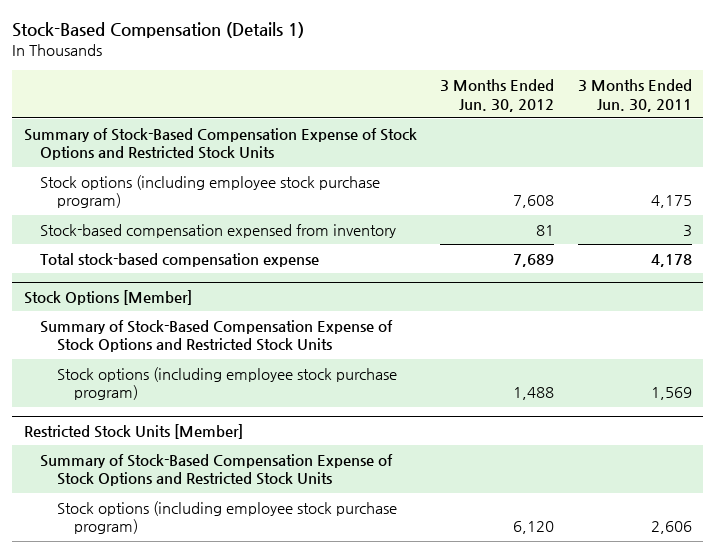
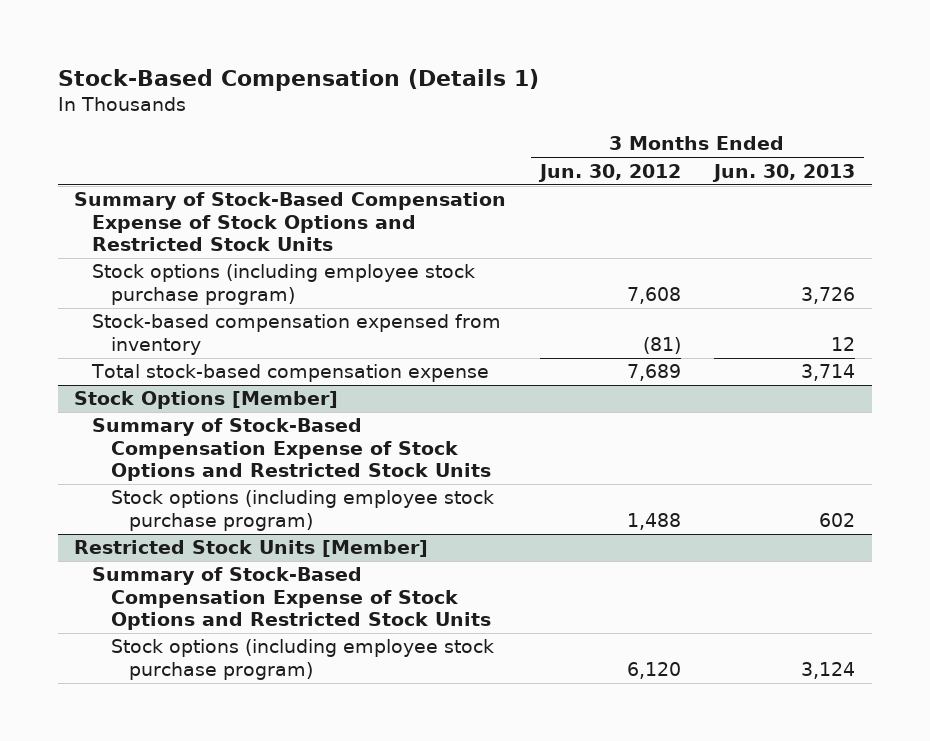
[577,78,692,112] 3 Months Ended Jun. 30, 2011 -> none
none -> [712,163,856,182] Jun. 30, 2013
[536,224,555,236] 81 -> [642,336,681,354] (81)

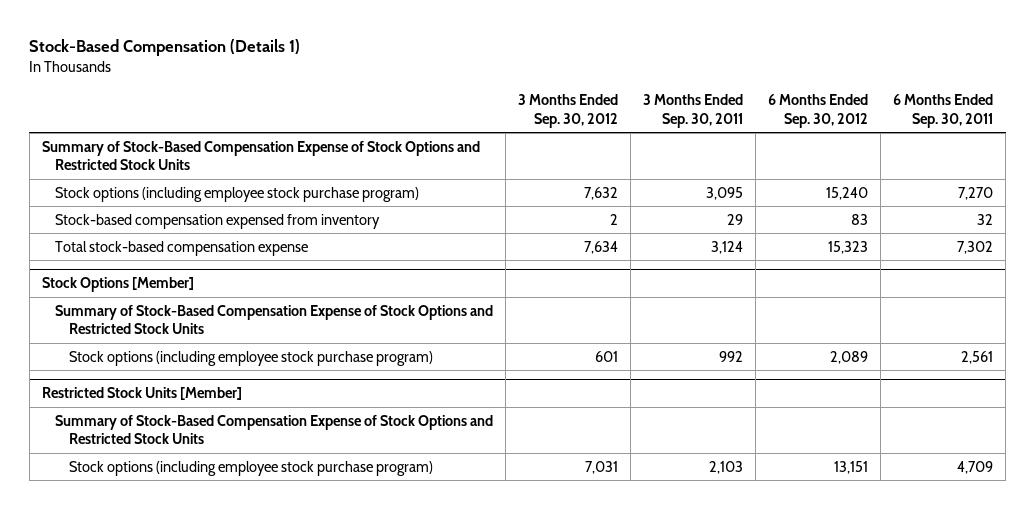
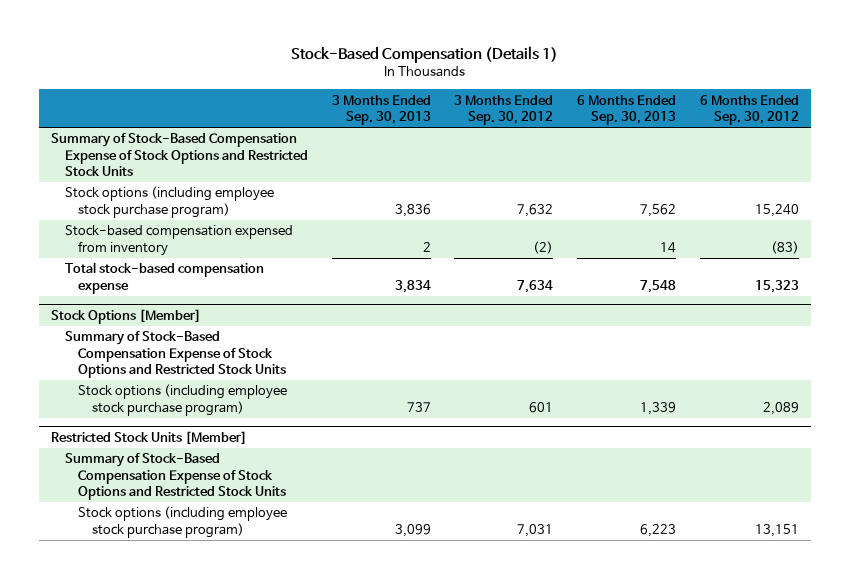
[643,93,744,128] 3 Months Ended Sep. 30, 2011 -> none
[893,93,994,128] 6 Months Ended Sep. 30, 2011 -> none
none -> [331,94,431,125] 3 Months Ended Sep. 30, 2013
none -> [577,94,677,125] 6 Months Ended Sep. 30, 2013
[610,213,619,225] 2 -> [533,240,554,254] (2)
[851,213,869,225] 83 -> [770,240,799,254] (83)

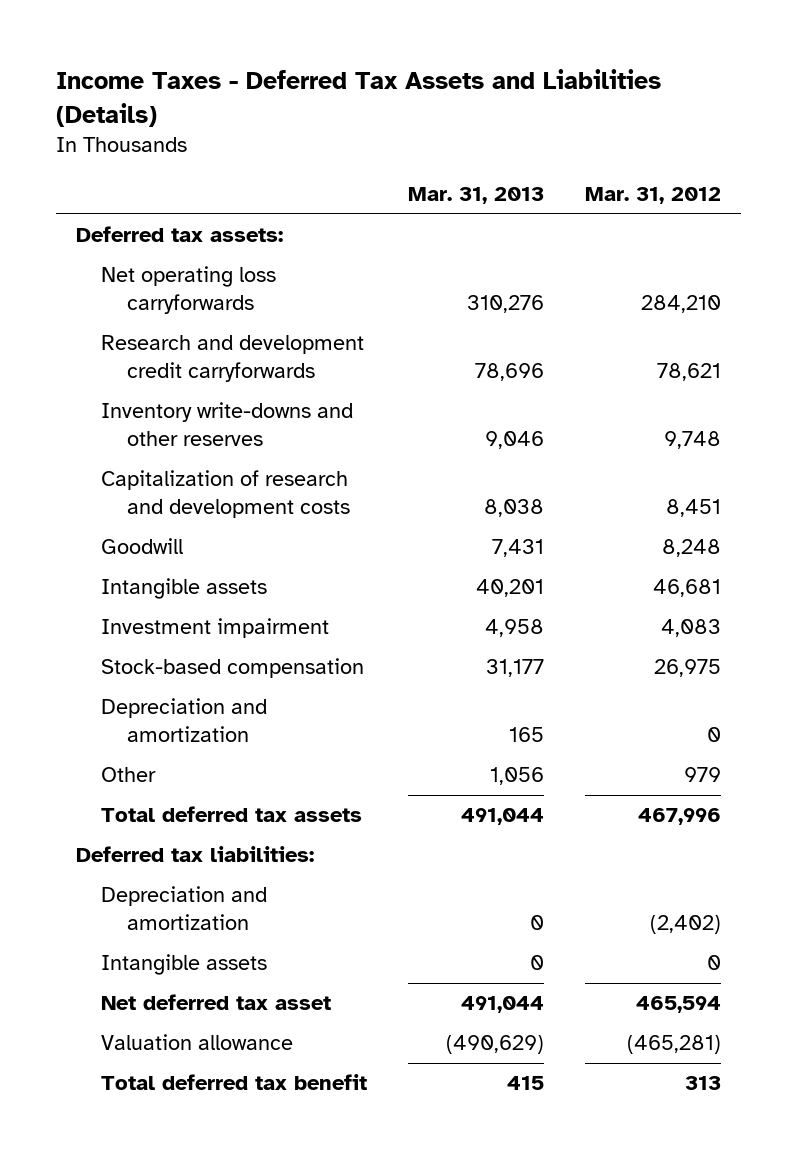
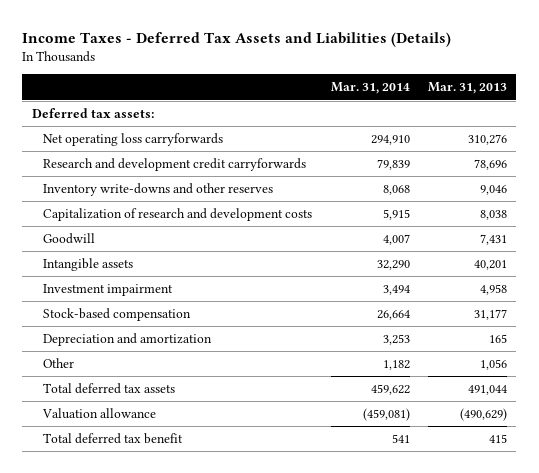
[584,187,721,205] Mar. 31, 2012 -> none
none -> [330,82,410,95] Mar. 31, 2014
[76,846,315,863] Deferred tax liabilities: -> none
[101,886,268,931] Depreciation and amortization -> none
[101,954,268,976] Intangible assets -> none
[101,994,332,1011] Net deferred tax asset -> none

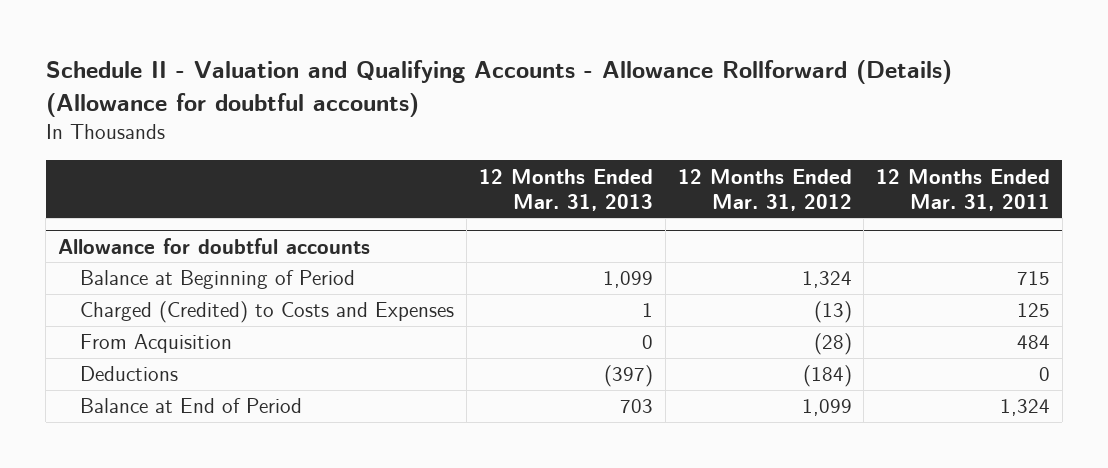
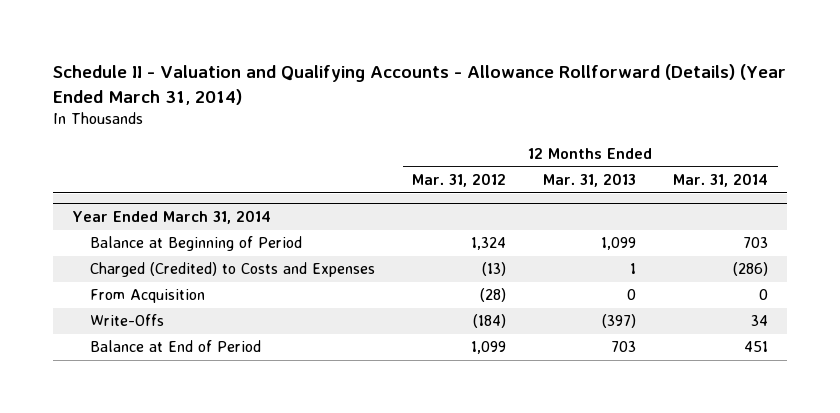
[45,60,952,118] Schedule II - Valuation and Qualifying Accounts - Allowance Rollforward (Details) (Allowance for doubtful accounts) -> [53,63,787,105] Schedule II - Valuation and Qualifying Accounts - Allowance Rollforward (Details) (Year Ended March 31, 2014)
[876,168,1051,211] 12 Months Ended Mar. 31, 2011 -> none
none -> [673,172,769,187] Mar. 31, 2014
[58,237,371,254] Allowance for doubtful accounts -> none
none -> [71,209,271,224] Year Ended March 31, 2014
[80,366,179,382] Deductions -> [89,314,164,327] Write-Offs

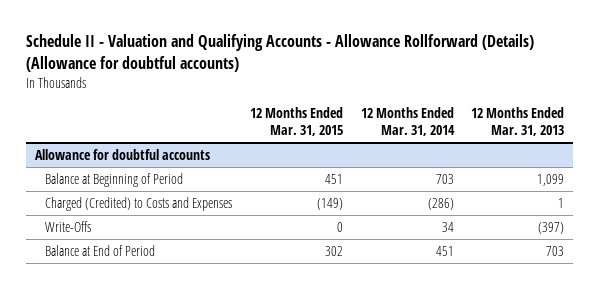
[53,63,787,105] Schedule II - Valuation and Qualifying Accounts - Allowance Rollforward (Details) (Year Ended March 31, 2014) -> [25,34,534,72] Schedule II - Valuation and Qualifying Accounts - Allowance Rollforward (Details) (Allowance for doubtful accounts)
[411,172,506,187] Mar. 31, 2012 -> none
none -> [250,107,344,137] 12 Months Ended Mar. 31, 2015
[71,209,271,224] Year Ended March 31, 2014 -> none
none -> [34,148,210,160] Allowance for doubtful accounts
[89,289,205,304] From Acquisition -> none

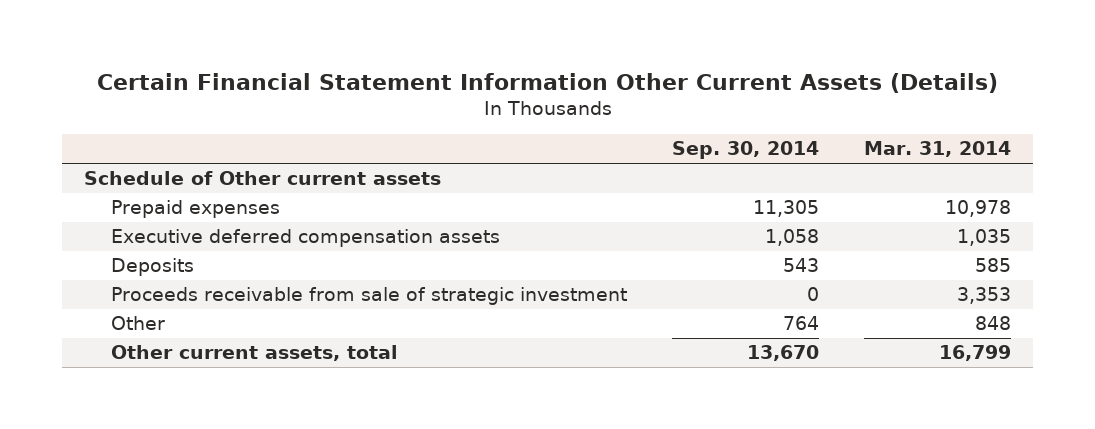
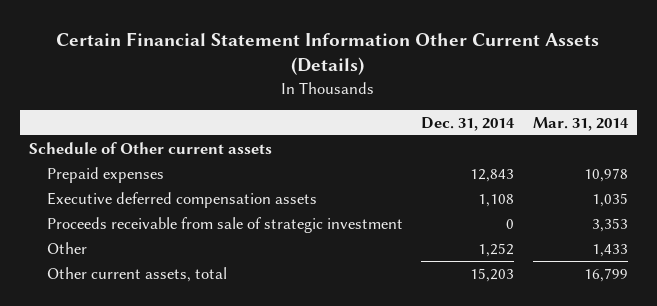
[672,141,820,160] Sep. 30, 2014 -> none
none -> [421,116,516,131] Dec. 31, 2014
[111,258,195,277] Deposits -> none
[974,316,1011,331] 848 -> [591,243,628,257] 1,433

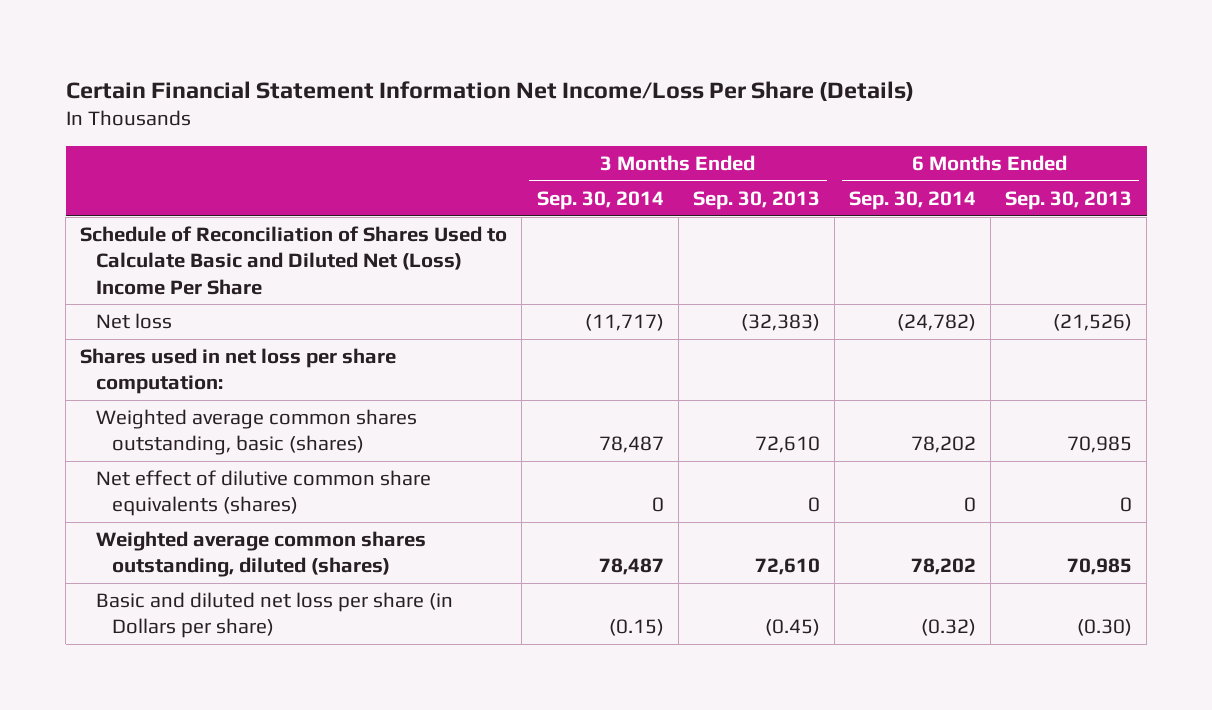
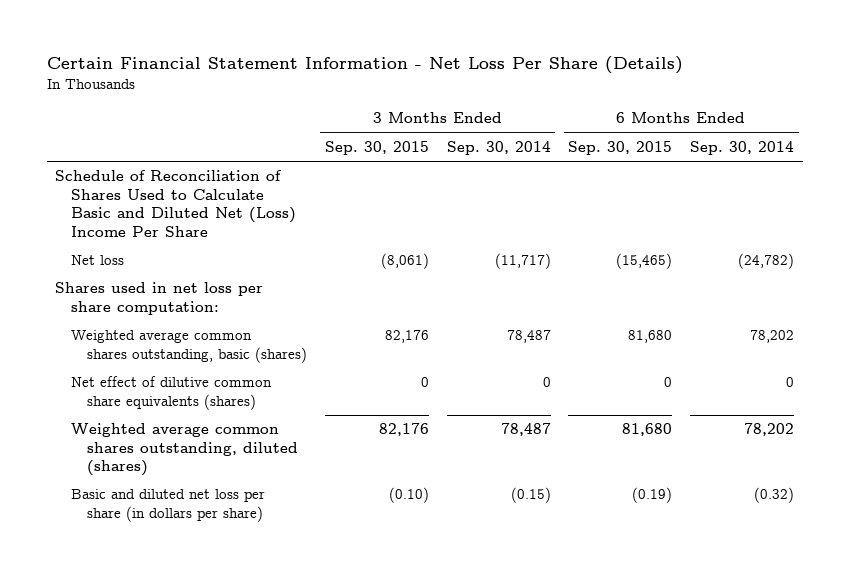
[65,80,914,101] Certain Financial Statement Information Net Income/Loss Per Share (Details) -> [46,56,683,75] Certain Financial Statement Information - Net Loss Per Share (Details)
[692,190,820,210] Sep. 30, 2013 -> none
[1005,190,1133,210] Sep. 30, 2013 -> none
none -> [324,140,429,155] Sep. 30, 2015
none -> [568,140,673,155] Sep. 30, 2015
[96,592,454,639] Basic and diluted net loss per share (in Dollars per share) -> [71,489,266,522] Basic and diluted net loss per share (in dollars per share)

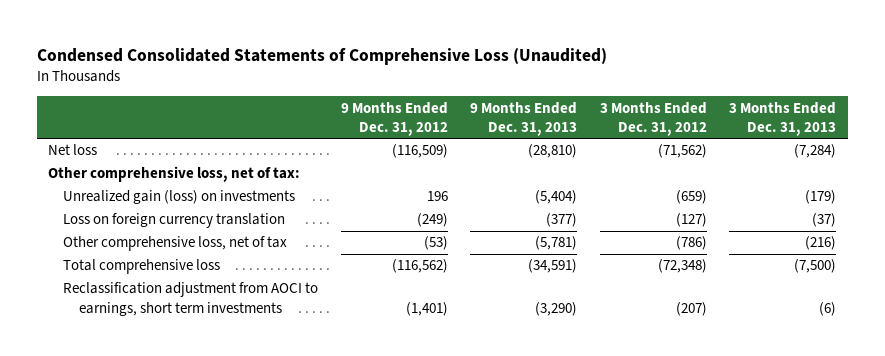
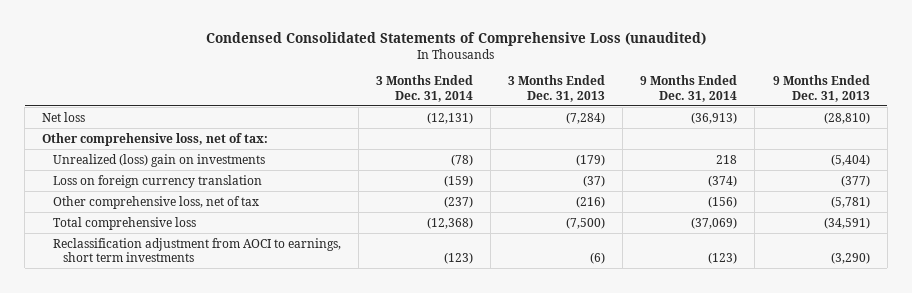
[37,47,608,65] Condensed Consolidated Statements of Comprehensive Loss (Unaudited) -> [205,32,706,47] Condensed Consolidated Statements of Comprehensive Loss (unaudited)
[340,101,448,136] 9 Months Ended Dec. 31, 2012 -> none
[599,101,707,136] 3 Months Ended Dec. 31, 2012 -> none
none -> [375,75,473,102] 3 Months Ended Dec. 31, 2014
none -> [640,75,738,102] 9 Months Ended Dec. 31, 2014
[63,190,296,205] Unrealized gain (loss) on investments -> [52,153,265,167] Unrealized (loss) gain on investments

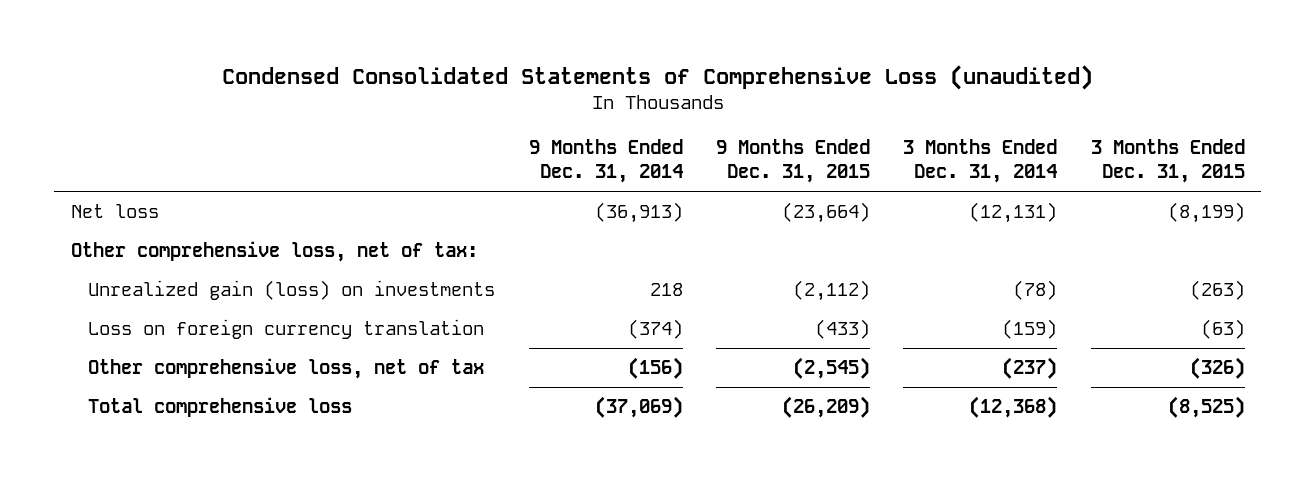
[508,75,606,102] 3 Months Ended Dec. 31, 2013 -> none
[772,75,870,102] 9 Months Ended Dec. 31, 2013 -> none
none -> [716,139,871,184] 9 Months Ended Dec. 31, 2015
none -> [1090,139,1245,184] 3 Months Ended Dec. 31, 2015
[52,153,265,167] Unrealized (loss) gain on investments -> [88,279,496,300] Unrealized gain (loss) on investments
[52,237,341,262] Reclassification adjustment from AOCI to earnings, short term investments -> none

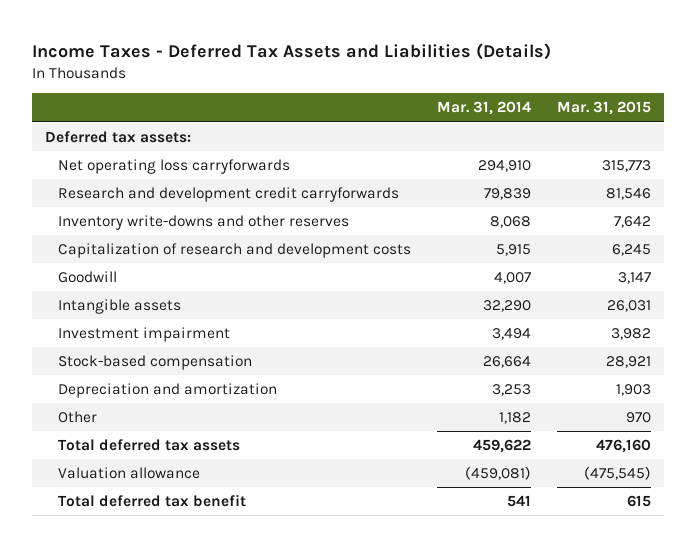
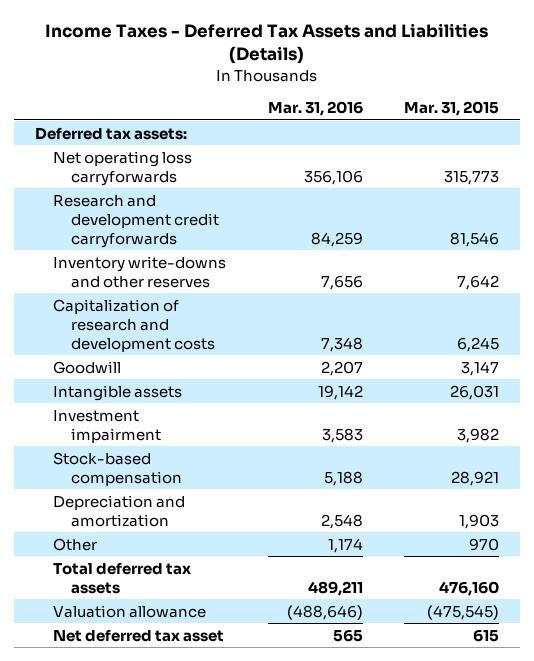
[437,101,532,116] Mar. 31, 2014 -> none
none -> [267,101,363,117] Mar. 31, 2016
[58,494,247,508] Total deferred tax benefit -> [52,628,224,642] Net deferred tax asset

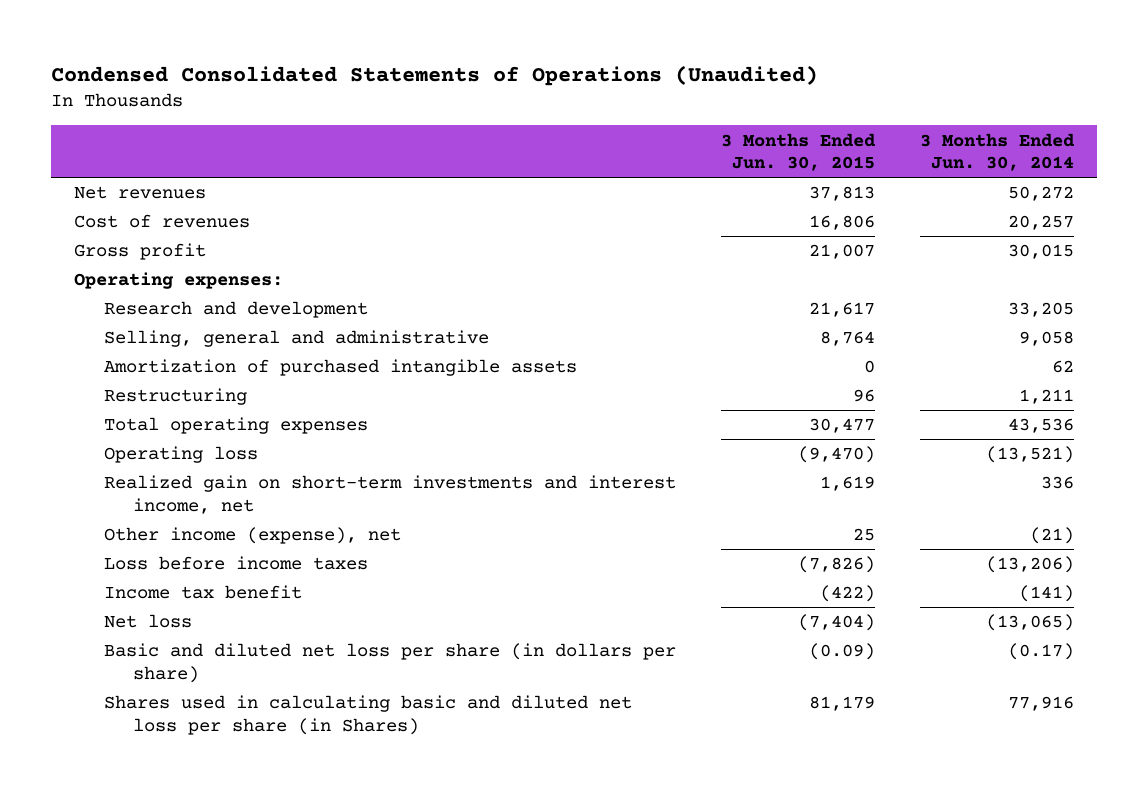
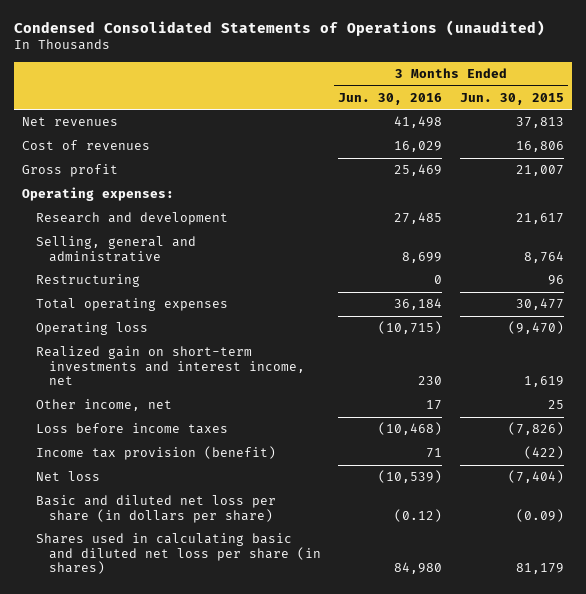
[50,64,818,86] Condensed Consolidated Statements of Operations (Unaudited) -> [13,19,545,36] Condensed Consolidated Statements of Operations (unaudited)
[920,132,1076,171] 3 Months Ended Jun. 30, 2014 -> none
none -> [338,92,443,105] Jun. 30, 2016
[103,359,577,377] Amortization of purchased intangible assets -> none
[103,527,401,545] Other income (expense), net -> [35,399,172,412] Other income, net
[103,585,302,600] Income tax benefit -> [35,446,276,461] Income tax provision (benefit)
[103,695,632,735] Shares used in calculating basic and diluted net loss per share (in Shares) -> [35,533,322,575] Shares used in calculating basic and diluted net loss per share (in shares)

